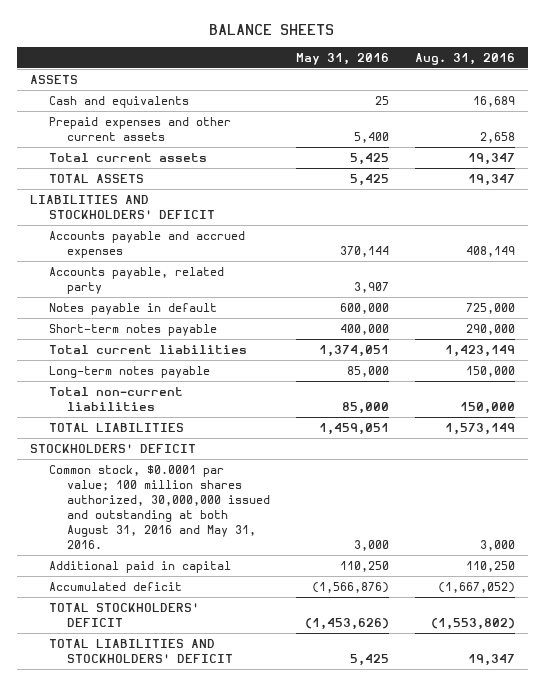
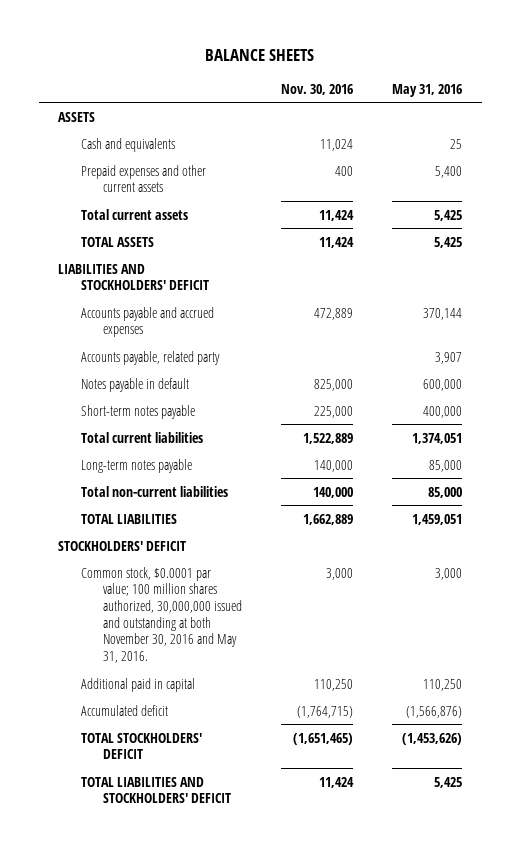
[414,52,515,65] Aug. 31, 2016 -> none
none -> [281,83,354,95] Nov. 30, 2016
[48,464,271,550] Common stock, $0.0001 par value; 100 million shares authorized, 30,000,000 issued and outstanding at both August 31, 2016 and May 31, 2016. -> [80,566,242,664] Common stock, $0.0001 par value; 100 million shares authorized, 30,000,000 issued and outstanding at both November 30, 2016 and May 31, 2016.

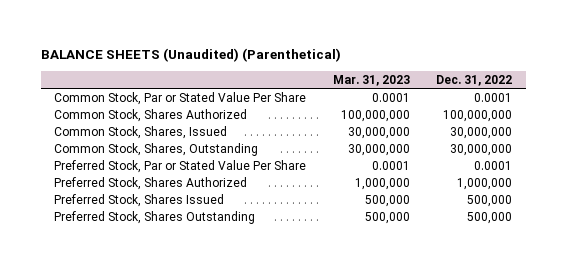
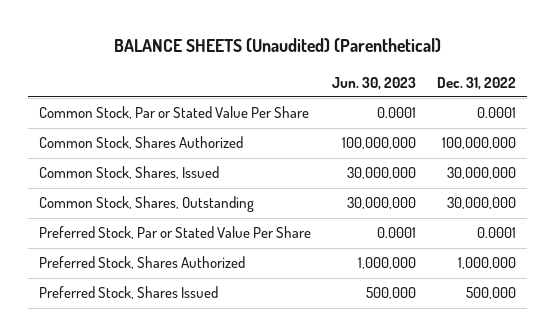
[332,74,410,86] Mar. 31, 2023 -> none
none -> [332,76,417,90] Jun. 30, 2023
[53,210,255,224] Preferred Stock, Shares Outstanding -> none

